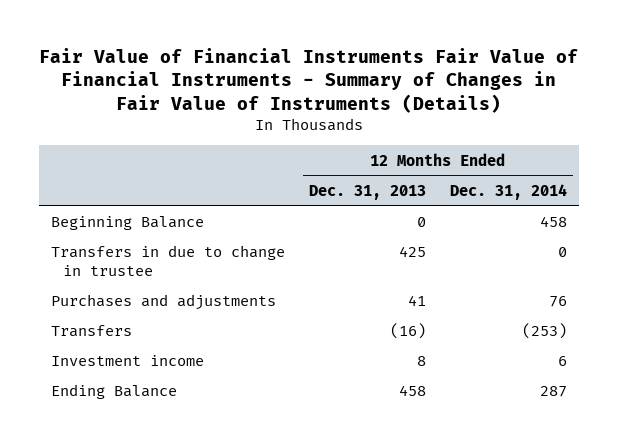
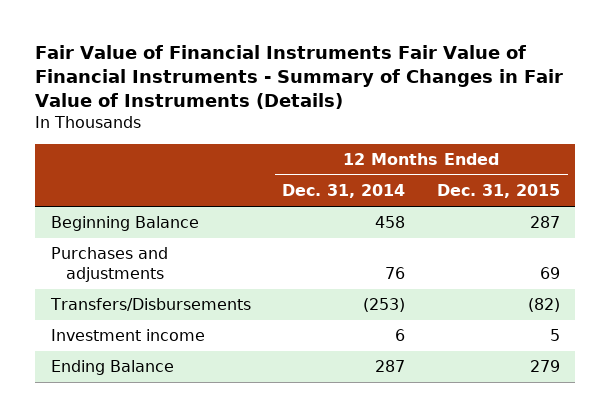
[308,184,426,200] Dec. 31, 2013 -> none
none -> [436,184,560,199] Dec. 31, 2015
[51,245,286,276] Transfers in due to change in trustee -> none
[51,325,133,338] Transfers -> [50,298,252,312] Transfers/Disbursements

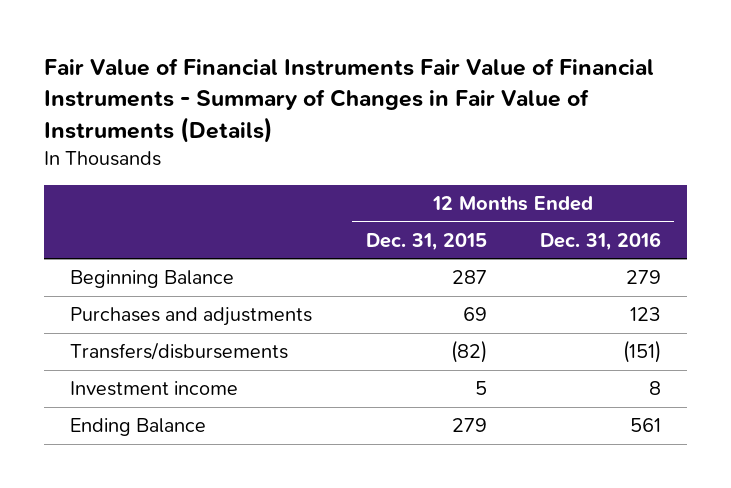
[282,184,406,199] Dec. 31, 2014 -> none
none -> [539,231,661,251] Dec. 31, 2016
[50,298,252,312] Transfers/Disbursements -> [70,342,289,361] Transfers/disbursements

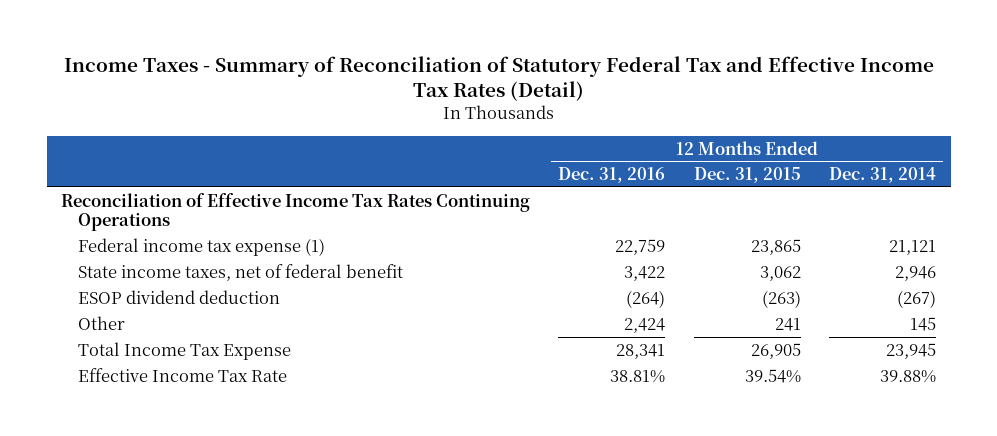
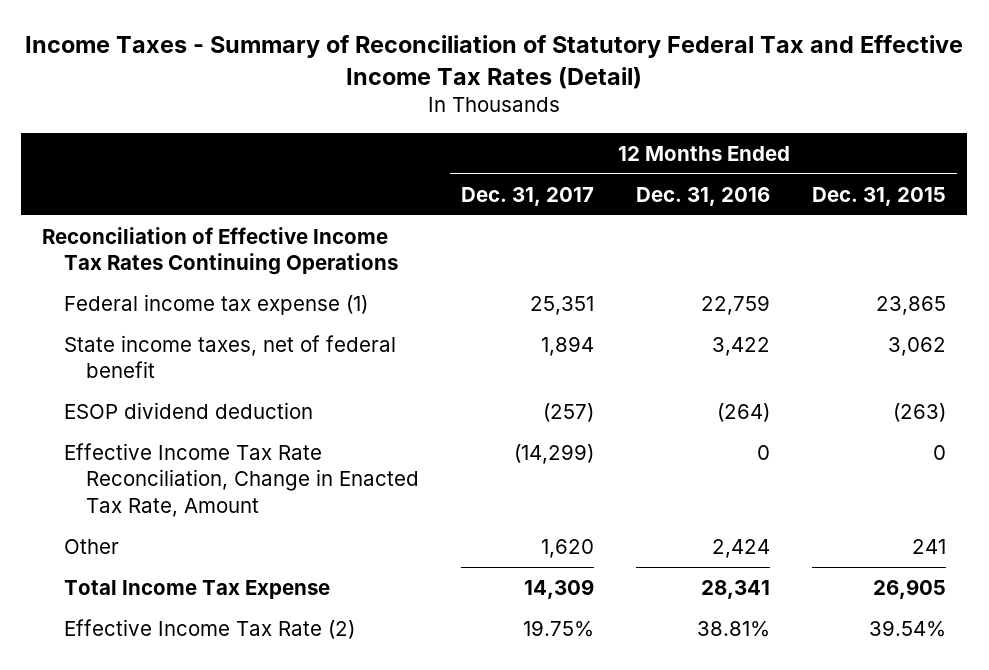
[829,167,937,184] Dec. 31, 2014 -> none
none -> [461,186,595,206] Dec. 31, 2017
none -> [64,442,419,517] Effective Income Tax Rate Reconciliation, Change in Enacted Tax Rate, Amount
[78,367,288,382] Effective Income Tax Rate -> [64,618,356,639] Effective Income Tax Rate (2)

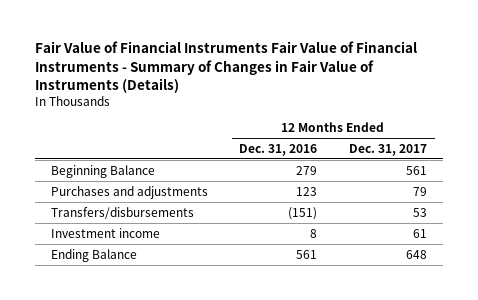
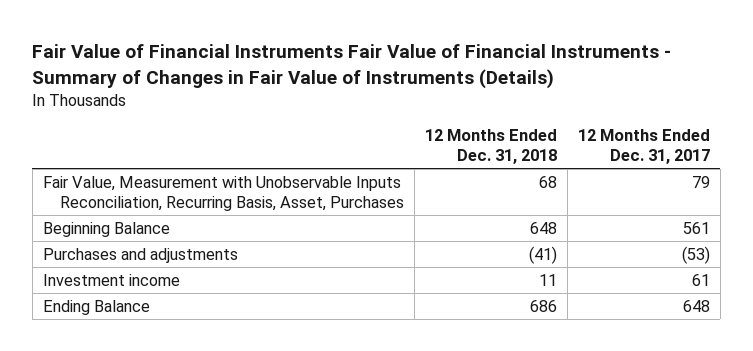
[239,143,318,156] Dec. 31, 2016 -> none
none -> [424,129,557,165] 12 Months Ended Dec. 31, 2018
none -> [42,175,404,211] Fair Value, Measurement with Unobservable Inputs Reconciliation, Recurring Basis, Asset, Purchases
[50,206,194,219] Transfers/disbursements -> none
[413,186,428,196] 79 -> [681,245,710,264] (53)

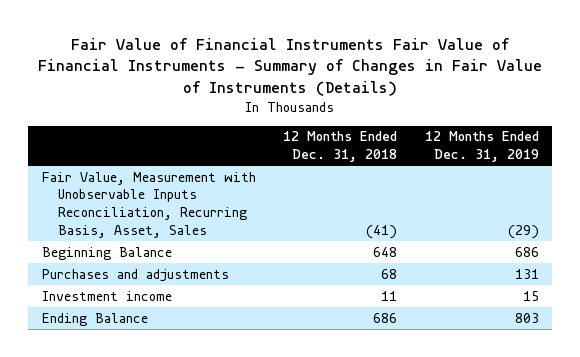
[577,129,710,165] 12 Months Ended Dec. 31, 2017 -> none
none -> [424,131,539,163] 12 Months Ended Dec. 31, 2019
[42,175,404,211] Fair Value, Measurement with Unobservable Inputs Reconciliation, Recurring Basis, Asset, Purchases -> [41,171,256,239] Fair Value, Measurement with Unobservable Inputs Reconciliation, Recurring Basis, Asset, Sales
[538,175,557,188] 68 -> [366,225,398,240] (41)
[528,245,557,264] (41) -> [381,268,398,279] 68

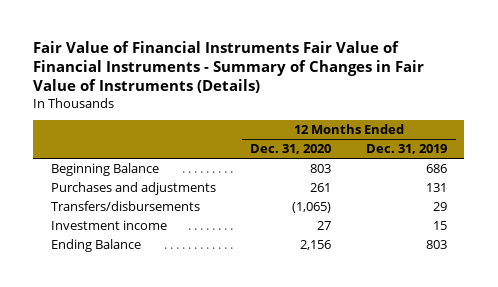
[283,131,398,163] 12 Months Ended Dec. 31, 2018 -> none
none -> [250,144,332,155] Dec. 31, 2020
[41,171,256,239] Fair Value, Measurement with Unobservable Inputs Reconciliation, Recurring Basis, Asset, Sales -> none
none -> [50,200,200,211] Transfers/disbursements

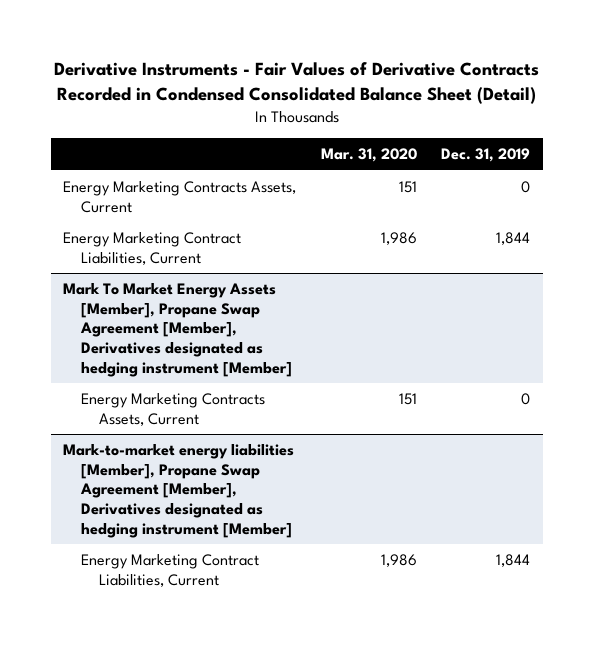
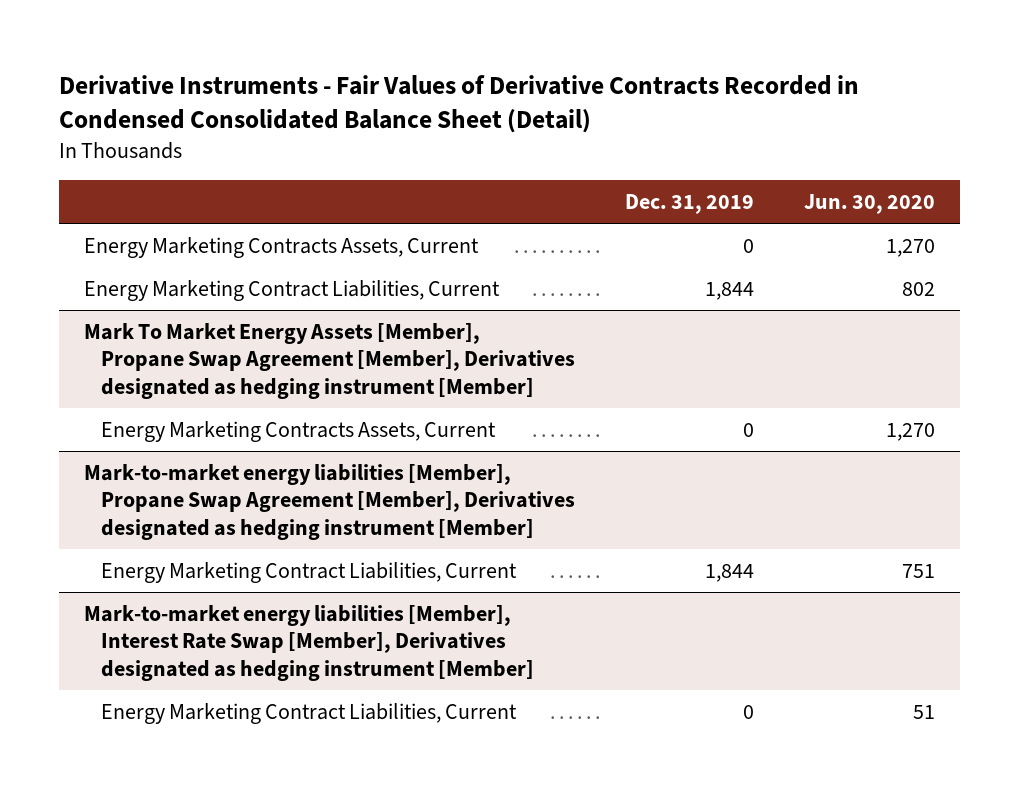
[320,148,417,163] Mar. 31, 2020 -> none
none -> [803,193,935,214] Jun. 30, 2020
none -> [84,604,535,681] Mark-to-market energy liabilities [Member], Interest Rate Swap [Member], Derivatives designated as hedging instrument [Member]
none -> [101,702,518,724] Energy Marketing Contract Liabilities, Current

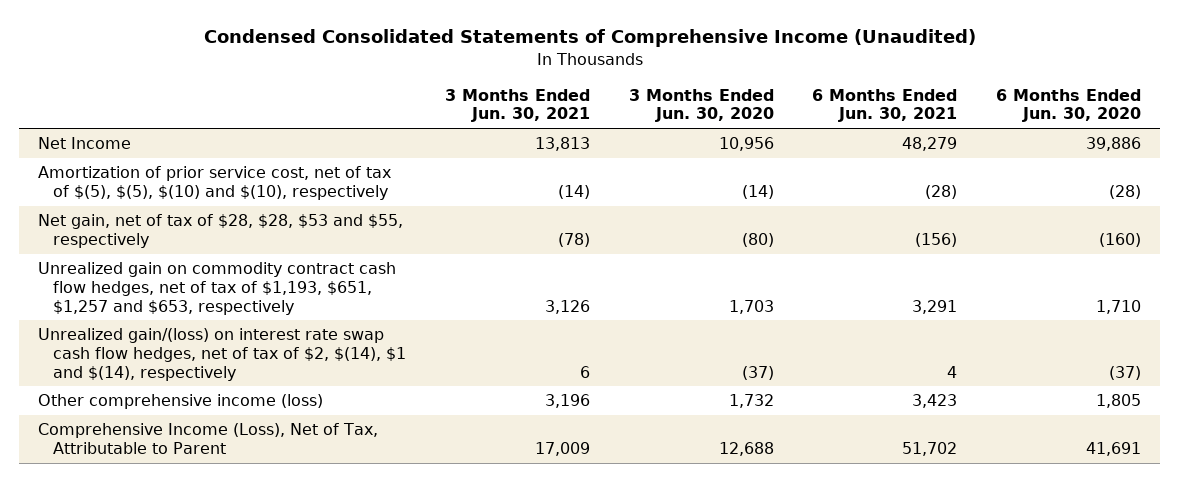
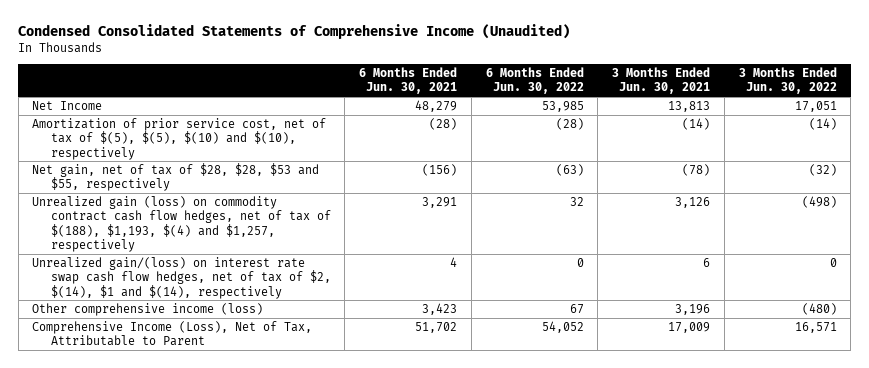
[628,88,774,123] 3 Months Ended Jun. 30, 2020 -> none
[996,88,1142,123] 6 Months Ended Jun. 30, 2020 -> none
none -> [485,66,584,95] 6 Months Ended Jun. 30, 2022
none -> [738,66,837,95] 3 Months Ended Jun. 30, 2022
[38,262,397,315] Unrealized gain on commodity contract cash flow hedges, net of tax of $1,193, $651, $1,257 and $653, respectively -> [32,195,331,253] Unrealized gain (loss) on commodity contract cash flow hedges, net of tax of $(188), $1,193, $(4) and $1,257, respectively

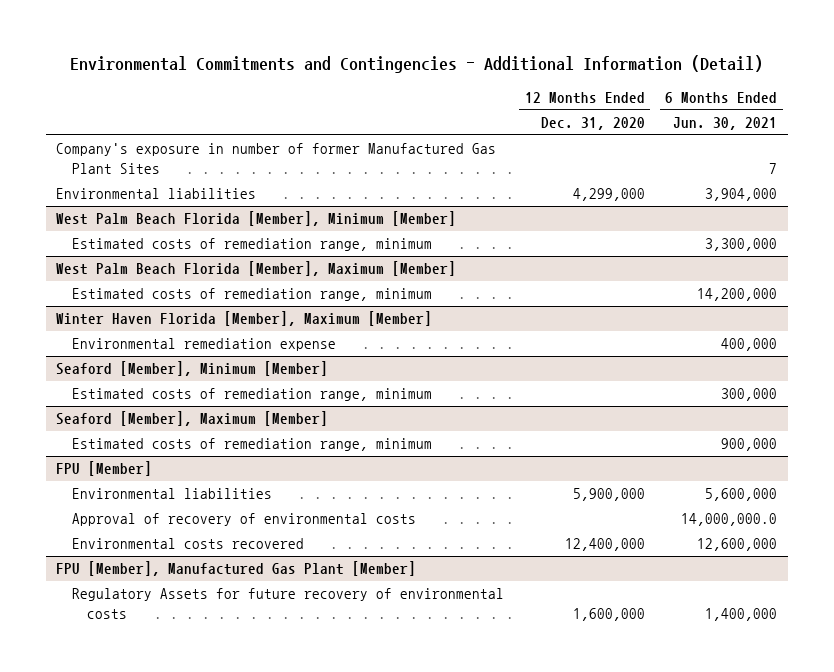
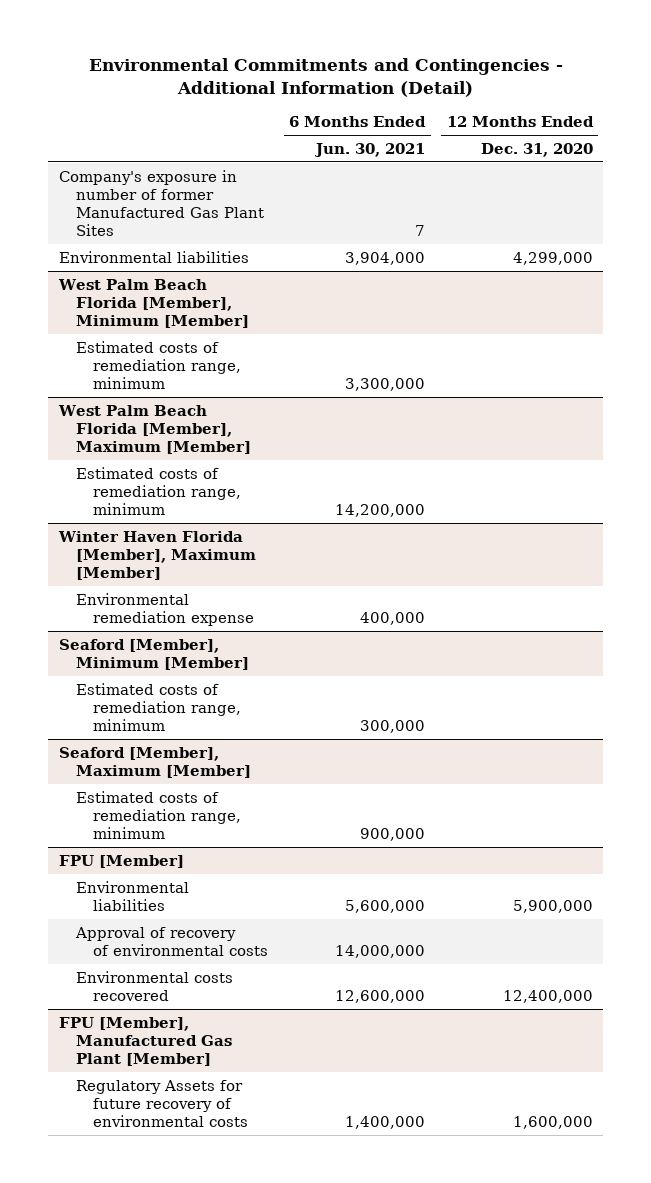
[681,513,778,527] 14,000,000.0 -> [335,944,426,958] 14,000,000

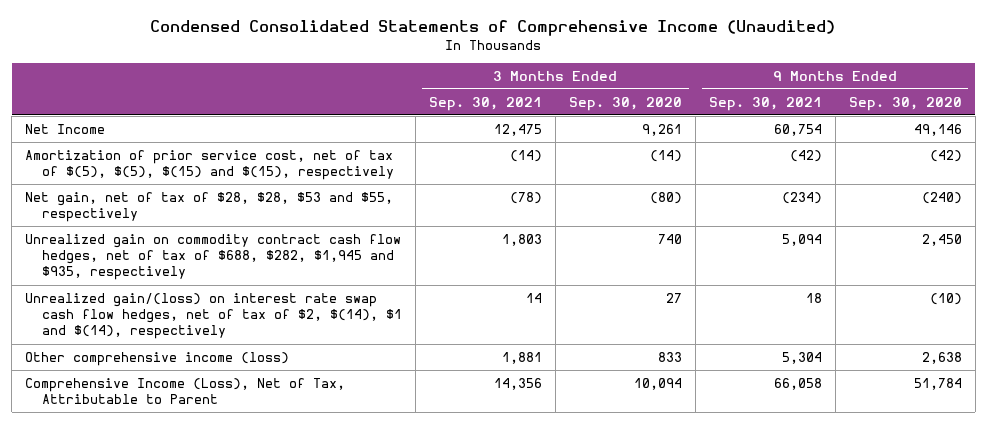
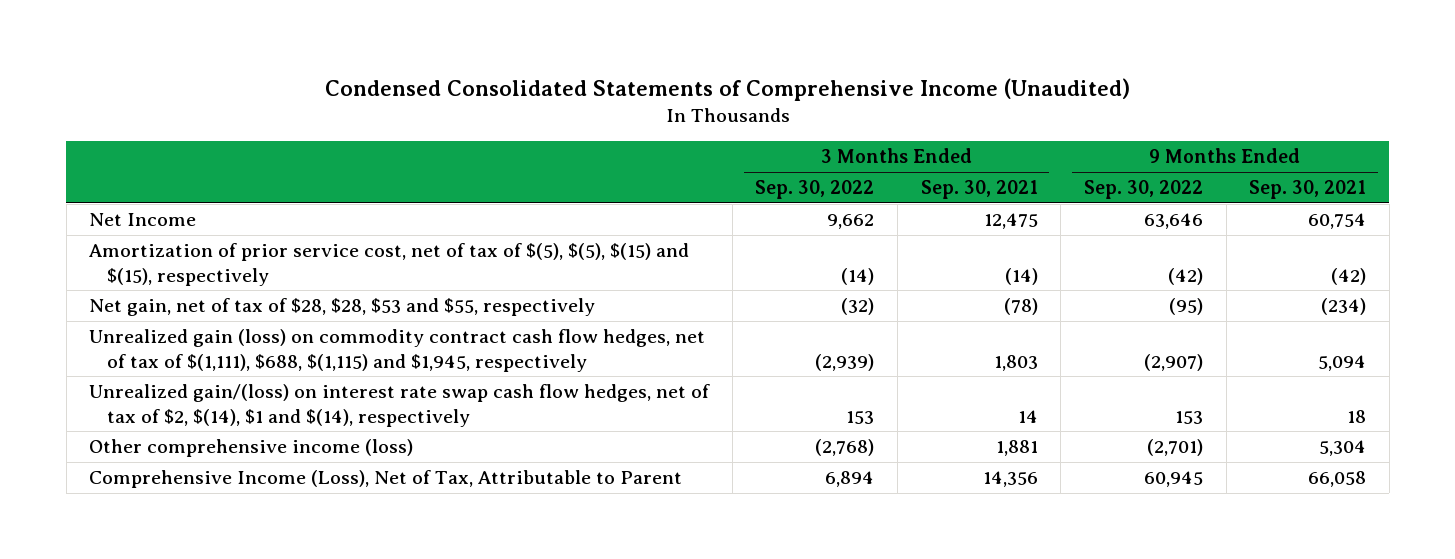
[568,96,682,111] Sep. 30, 2020 -> none
[848,96,962,111] Sep. 30, 2020 -> none
none -> [755,180,875,200] Sep. 30, 2022
none -> [1083,180,1203,200] Sep. 30, 2022
[25,234,402,281] Unrealized gain on commodity contract cash flow hedges, net of tax of $688, $282, $1,945 and $935, respectively -> [89,329,706,372] Unrealized gain (loss) on commodity contract cash flow hedges, net of tax of $(1,111), $688, $(1,115) and $1,945, respectively

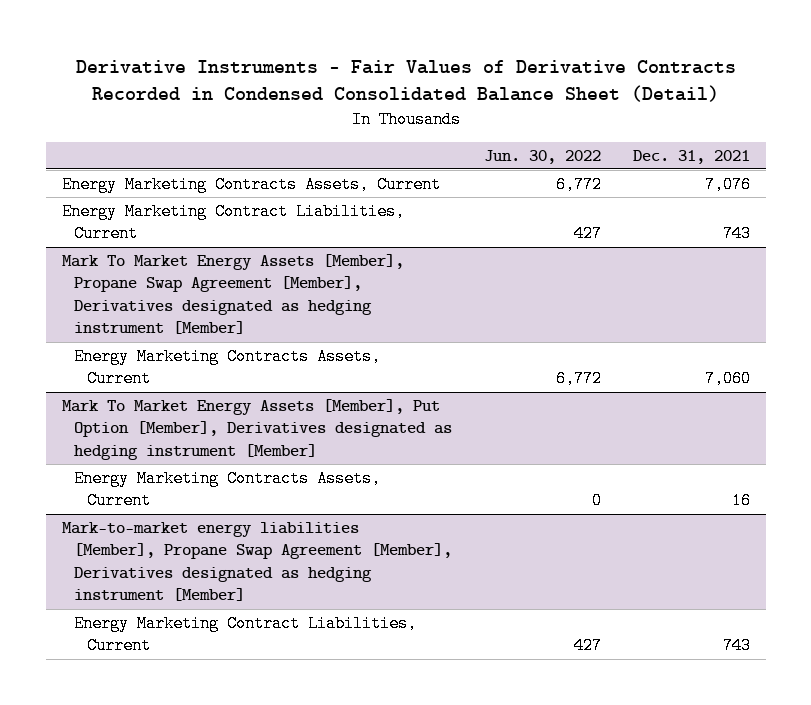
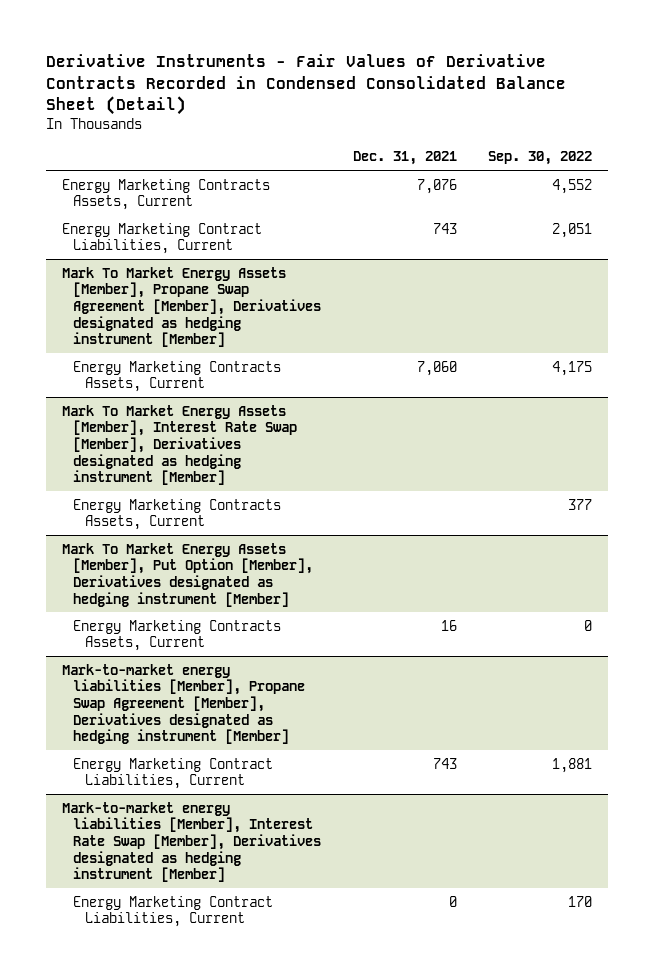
[483,149,601,164] Jun. 30, 2022 -> none
none -> [487,151,592,166] Sep. 30, 2022
none -> [61,404,298,486] Mark To Market Energy Assets [Member], Interest Rate Swap [Member], Derivatives designated as hedging instrument [Member]
none -> [73,498,282,531] Energy Marketing Contracts Assets, Current
none -> [61,801,322,883] Mark-to-market energy liabilities [Member], Interest Rate Swap [Member], Derivatives designated as hedging instrument [Member]
none -> [73,895,274,928] Energy Marketing Contract Liabilities, Current

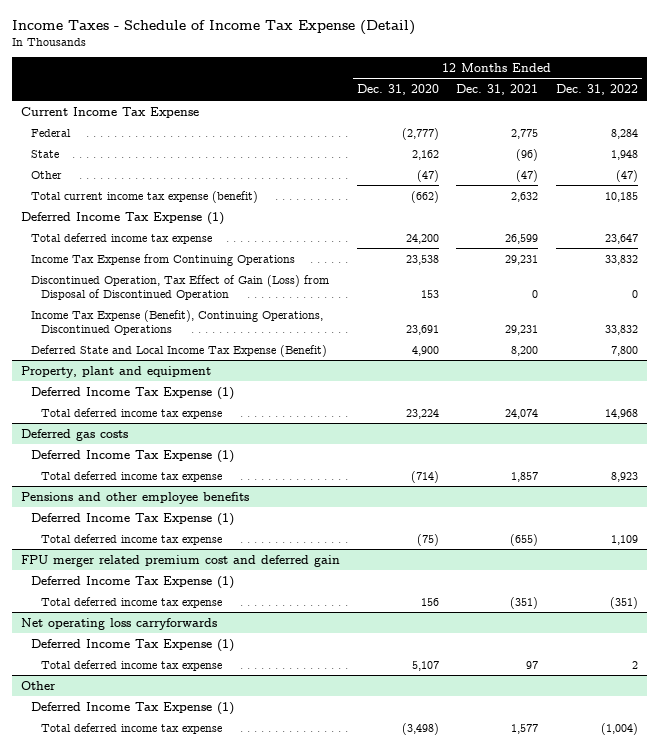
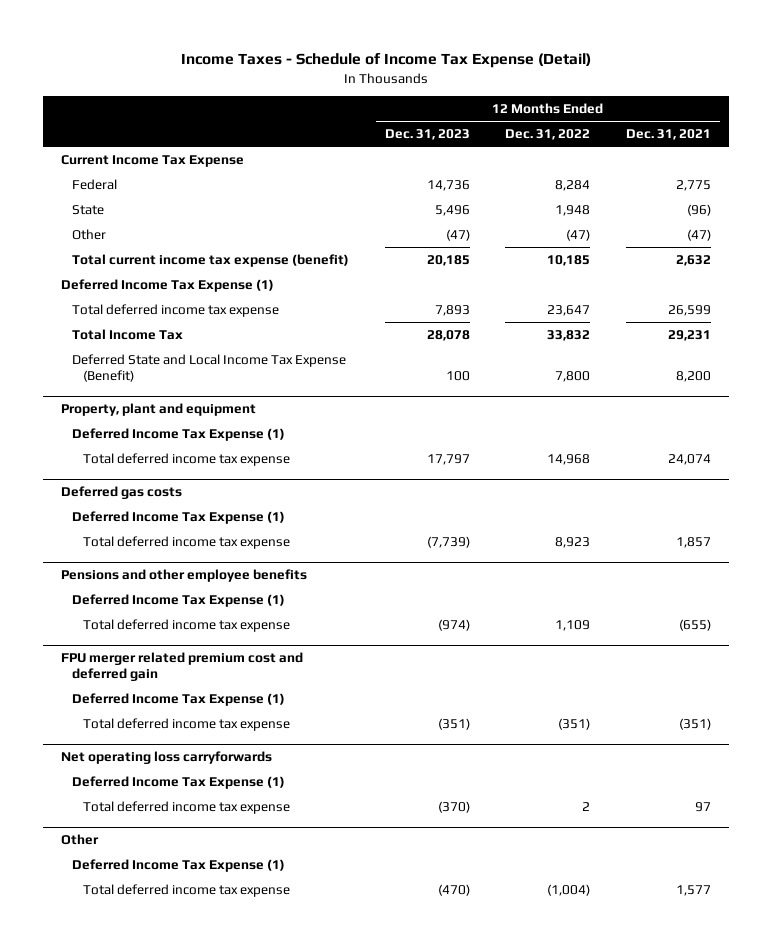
[357,84,440,96] Dec. 31, 2020 -> none
none -> [384,129,470,141] Dec. 31, 2023
[31,274,330,300] Discontinued Operation, Tax Effect of Gain (Loss) from Disposal of Discontinued Operation -> none
[31,309,324,335] Income Tax Expense (Benefit), Continuing Operations, Discontinued Operations -> none
[31,253,296,266] Income Tax Expense from Continuing Operations -> [72,328,184,340] Total Income Tax

